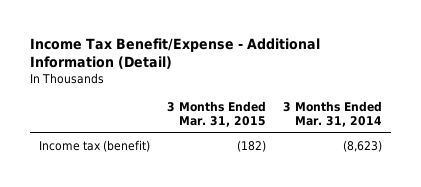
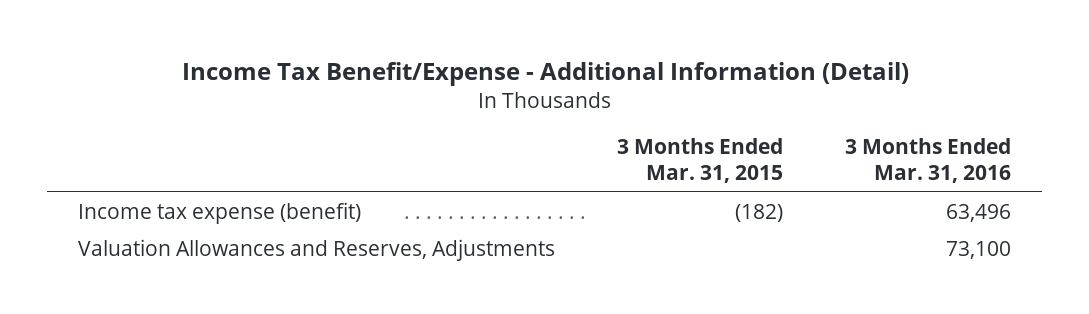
[283,100,383,128] 3 Months Ended Mar. 31, 2014 -> none
none -> [845,138,1012,184] 3 Months Ended Mar. 31, 2016
[38,139,150,152] Income tax (benefit) -> [78,202,362,225] Income tax expense (benefit)
none -> [78,239,556,262] Valuation Allowances and Reserves, Adjustments

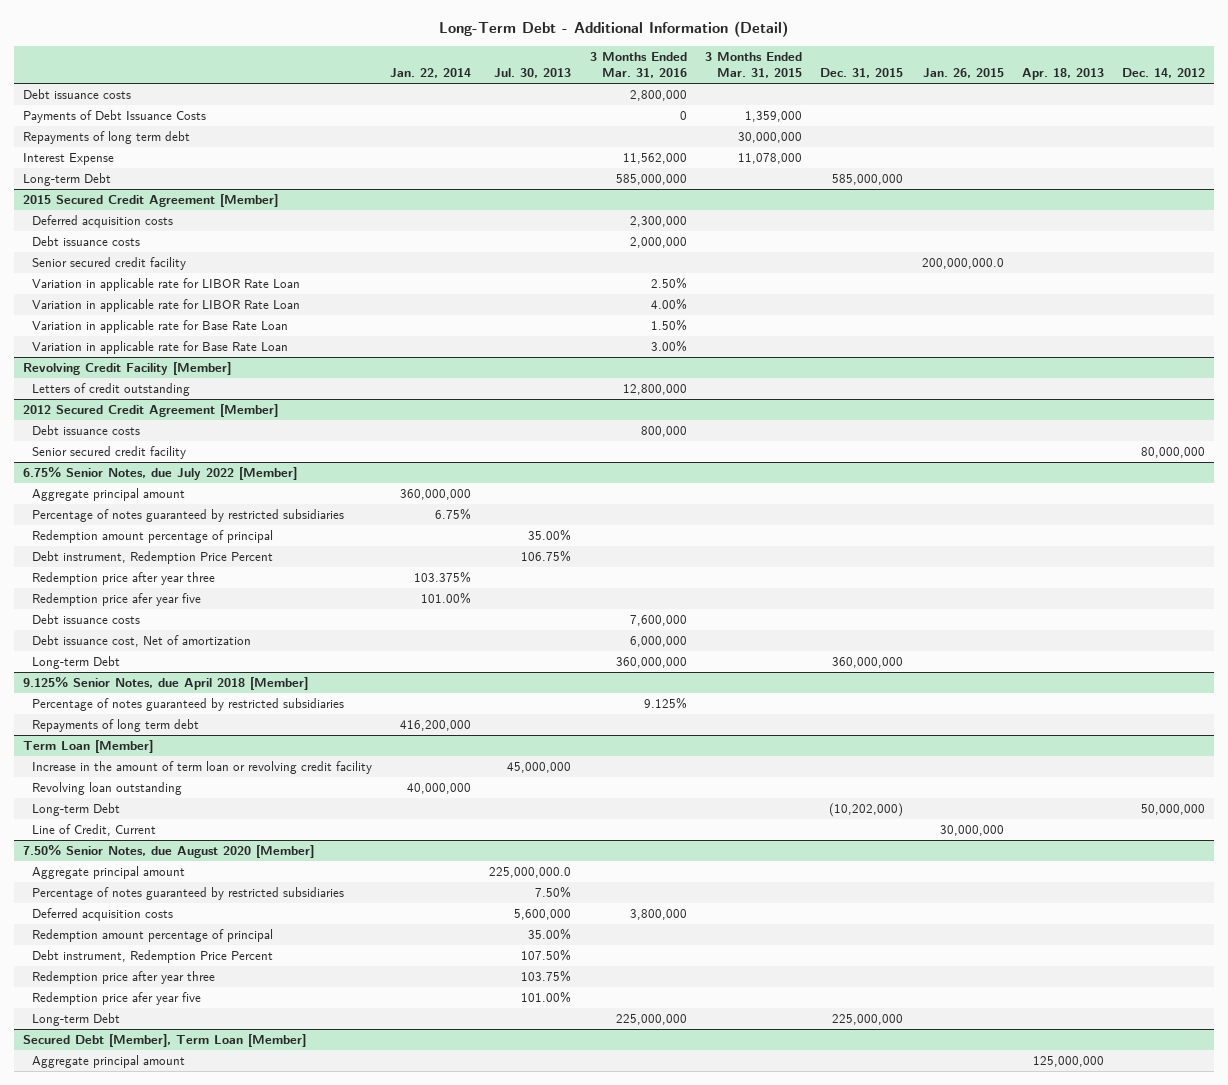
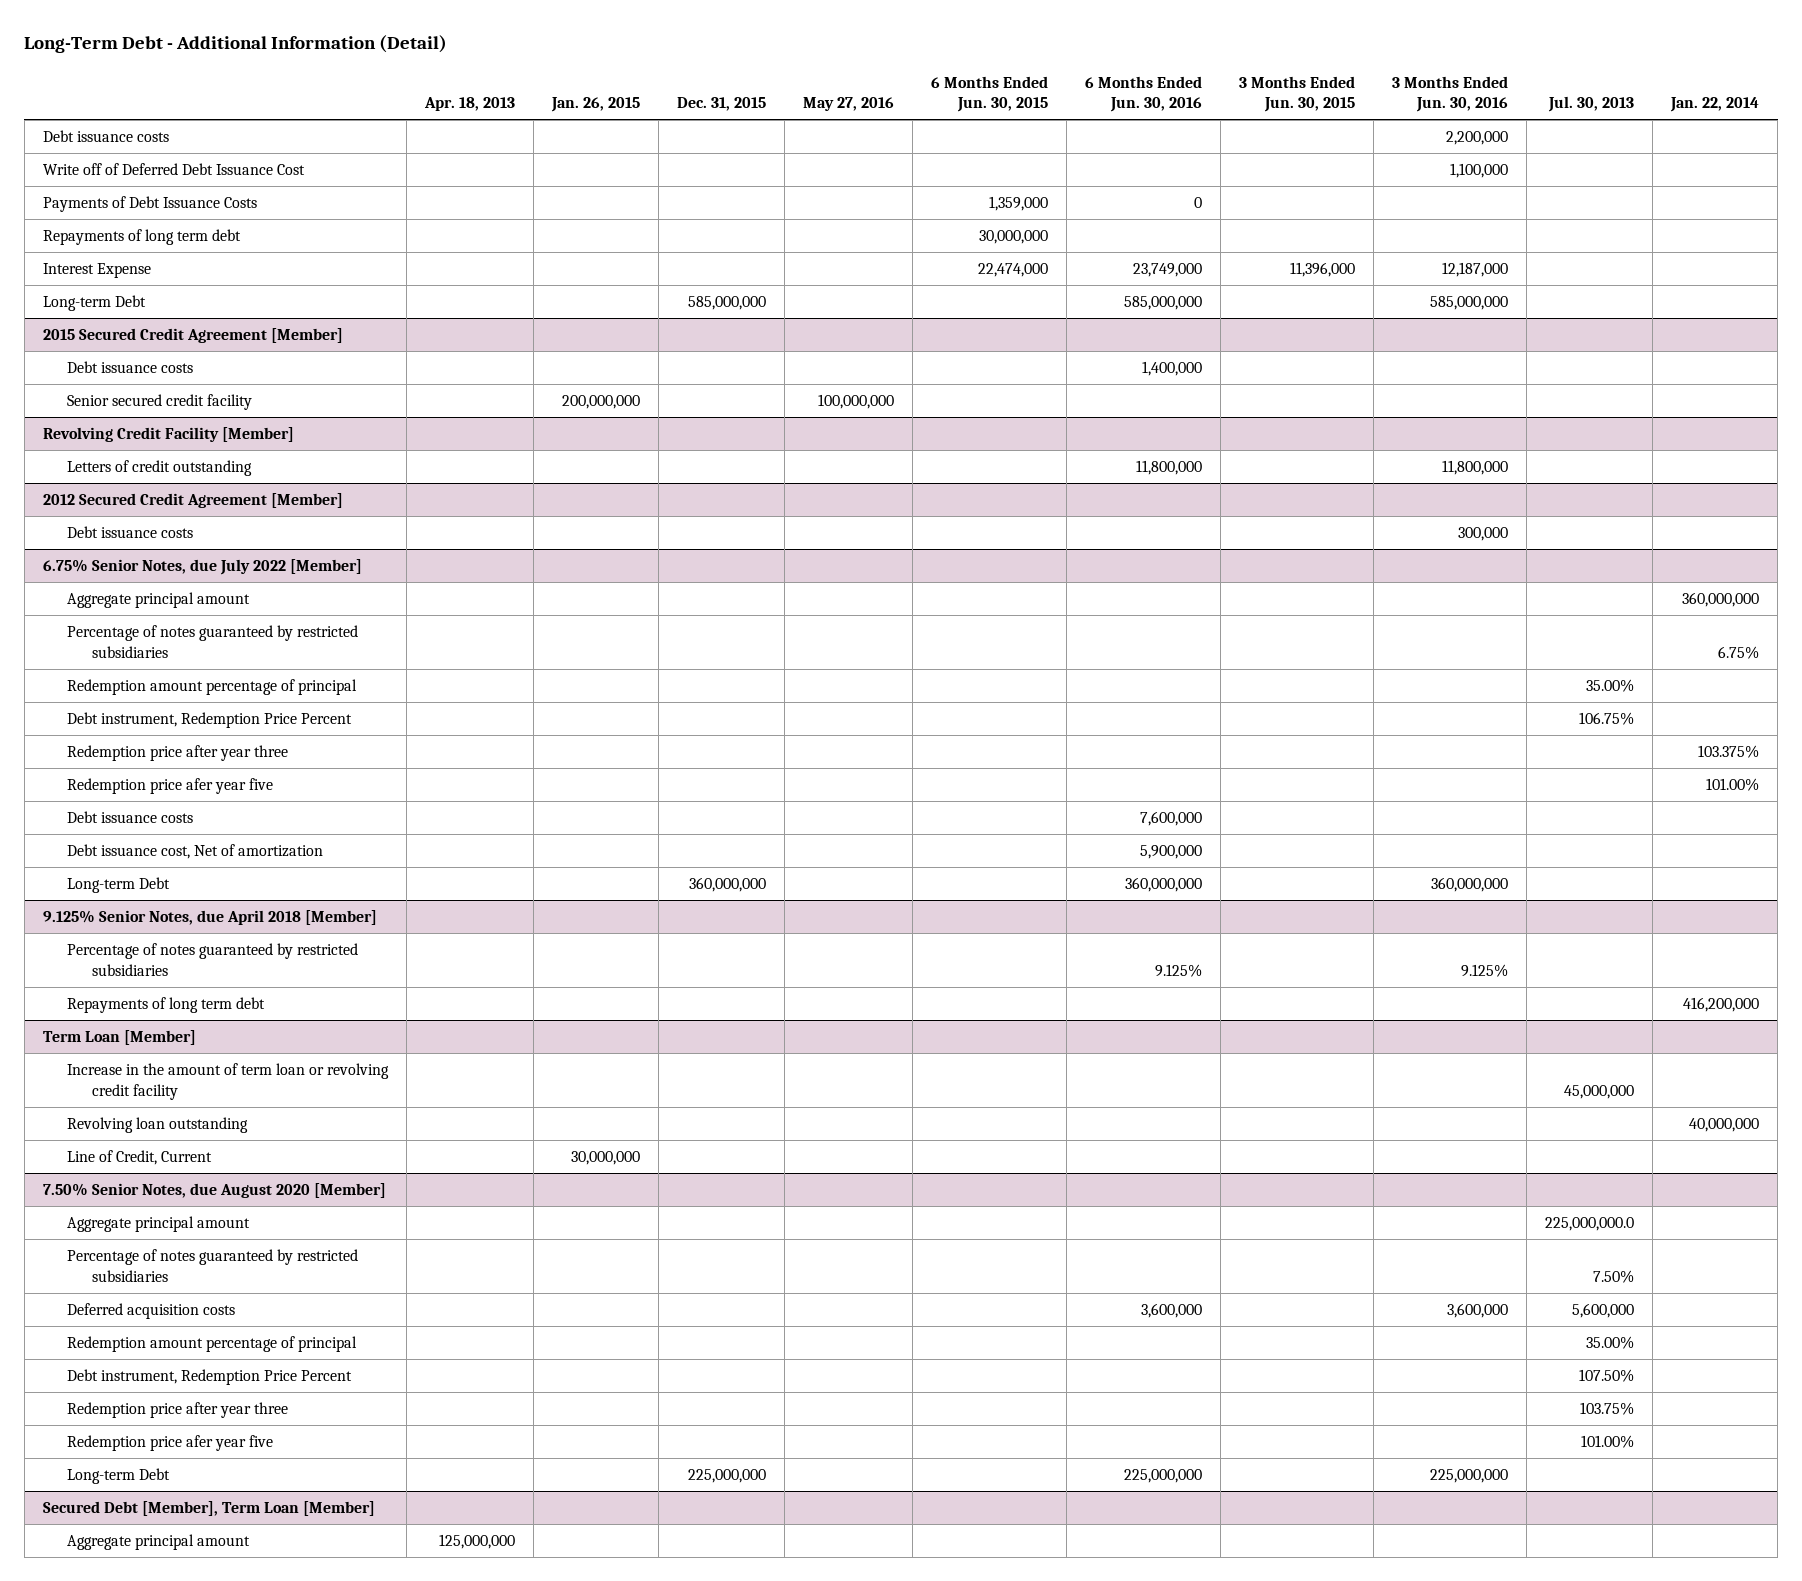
[589,51,687,78] 3 Months Ended Mar. 31, 2016 -> none
[705,51,803,78] 3 Months Ended Mar. 31, 2015 -> none
[1122,67,1206,78] Dec. 14, 2012 -> none
none -> [803,97,895,112] May 27, 2016
none -> [931,75,1049,113] 6 Months Ended Jun. 30, 2015
none -> [1085,75,1203,113] 6 Months Ended Jun. 30, 2016
none -> [1239,75,1356,113] 3 Months Ended Jun. 30, 2015
none -> [1392,75,1509,113] 3 Months Ended Jun. 30, 2016
none -> [42,163,305,176] Write off of Deferred Debt Issuance Cost
[31,215,173,229] Deferred acquisition costs -> none
[31,278,300,292] Variation in applicable rate for LIBOR Rate Loan -> none
[31,299,300,313] Variation in applicable rate for LIBOR Rate Loan -> none
[31,320,288,334] Variation in applicable rate for Base Rate Loan -> none
[31,341,288,355] Variation in applicable rate for Base Rate Loan -> none
[921,258,1004,270] 200,000,000.0 -> [562,395,641,410] 200,000,000
[31,446,186,460] Senior secured credit facility -> none
[31,803,120,817] Long-term Debt -> none

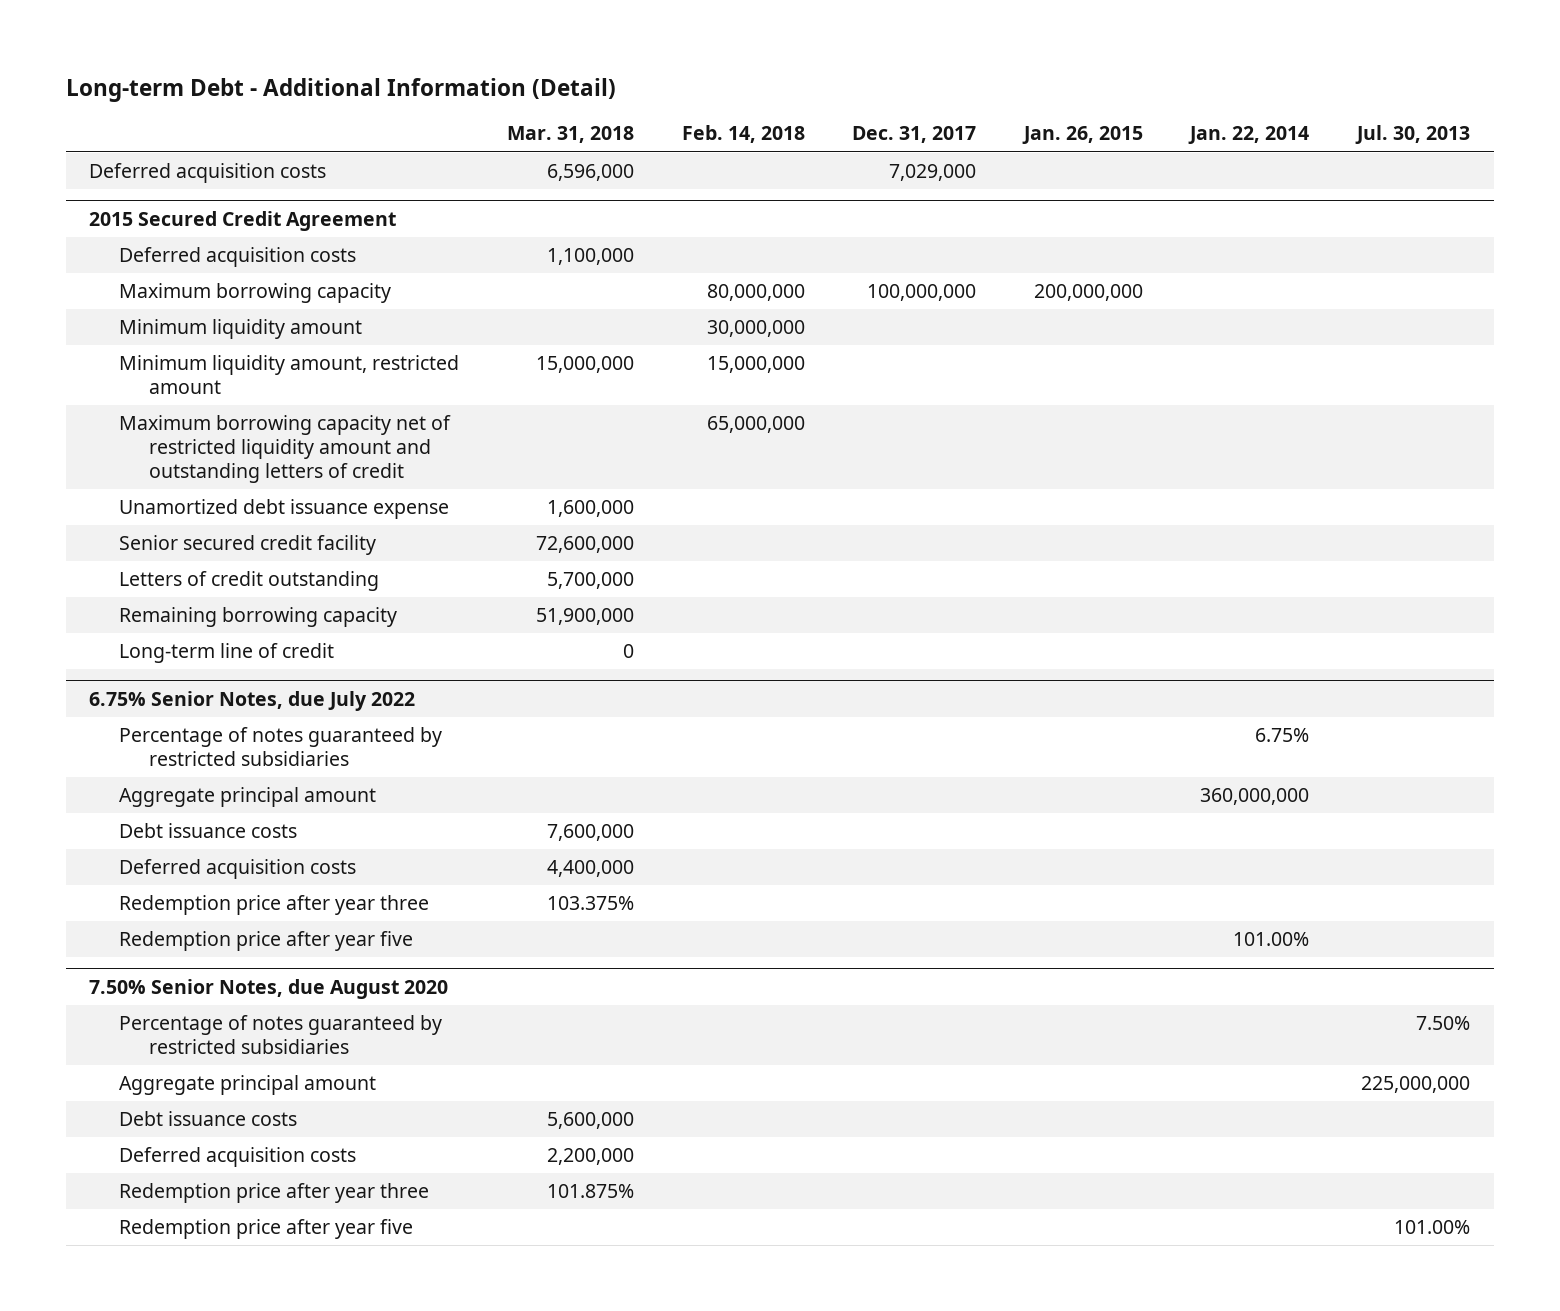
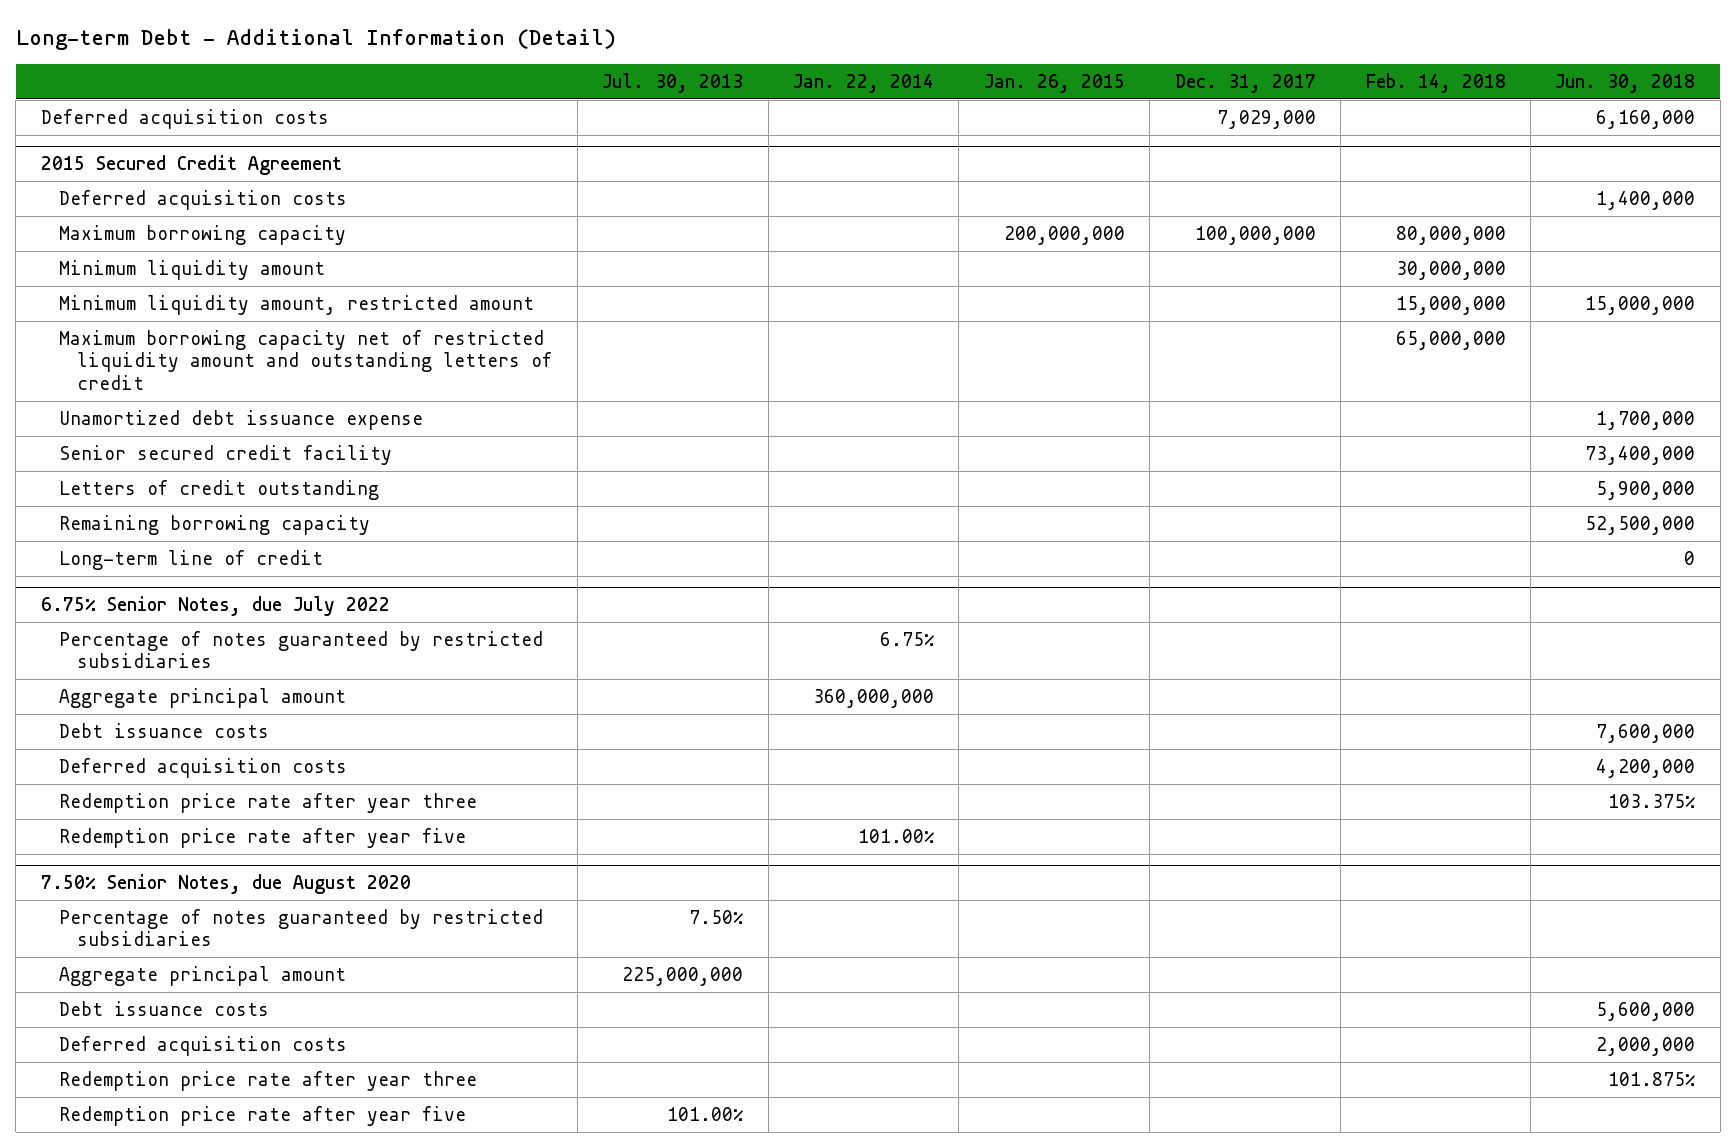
[506,126,634,144] Mar. 31, 2018 -> none
none -> [1555,73,1696,93] Jun. 30, 2018
[119,895,430,916] Redemption price after year three -> [59,793,478,814] Redemption price rate after year three
[119,931,414,952] Redemption price after year five -> [59,828,467,849] Redemption price rate after year five
[119,1183,430,1204] Redemption price after year three -> [59,1071,478,1092] Redemption price rate after year three
[119,1219,414,1240] Redemption price after year five -> [59,1106,467,1127] Redemption price rate after year five

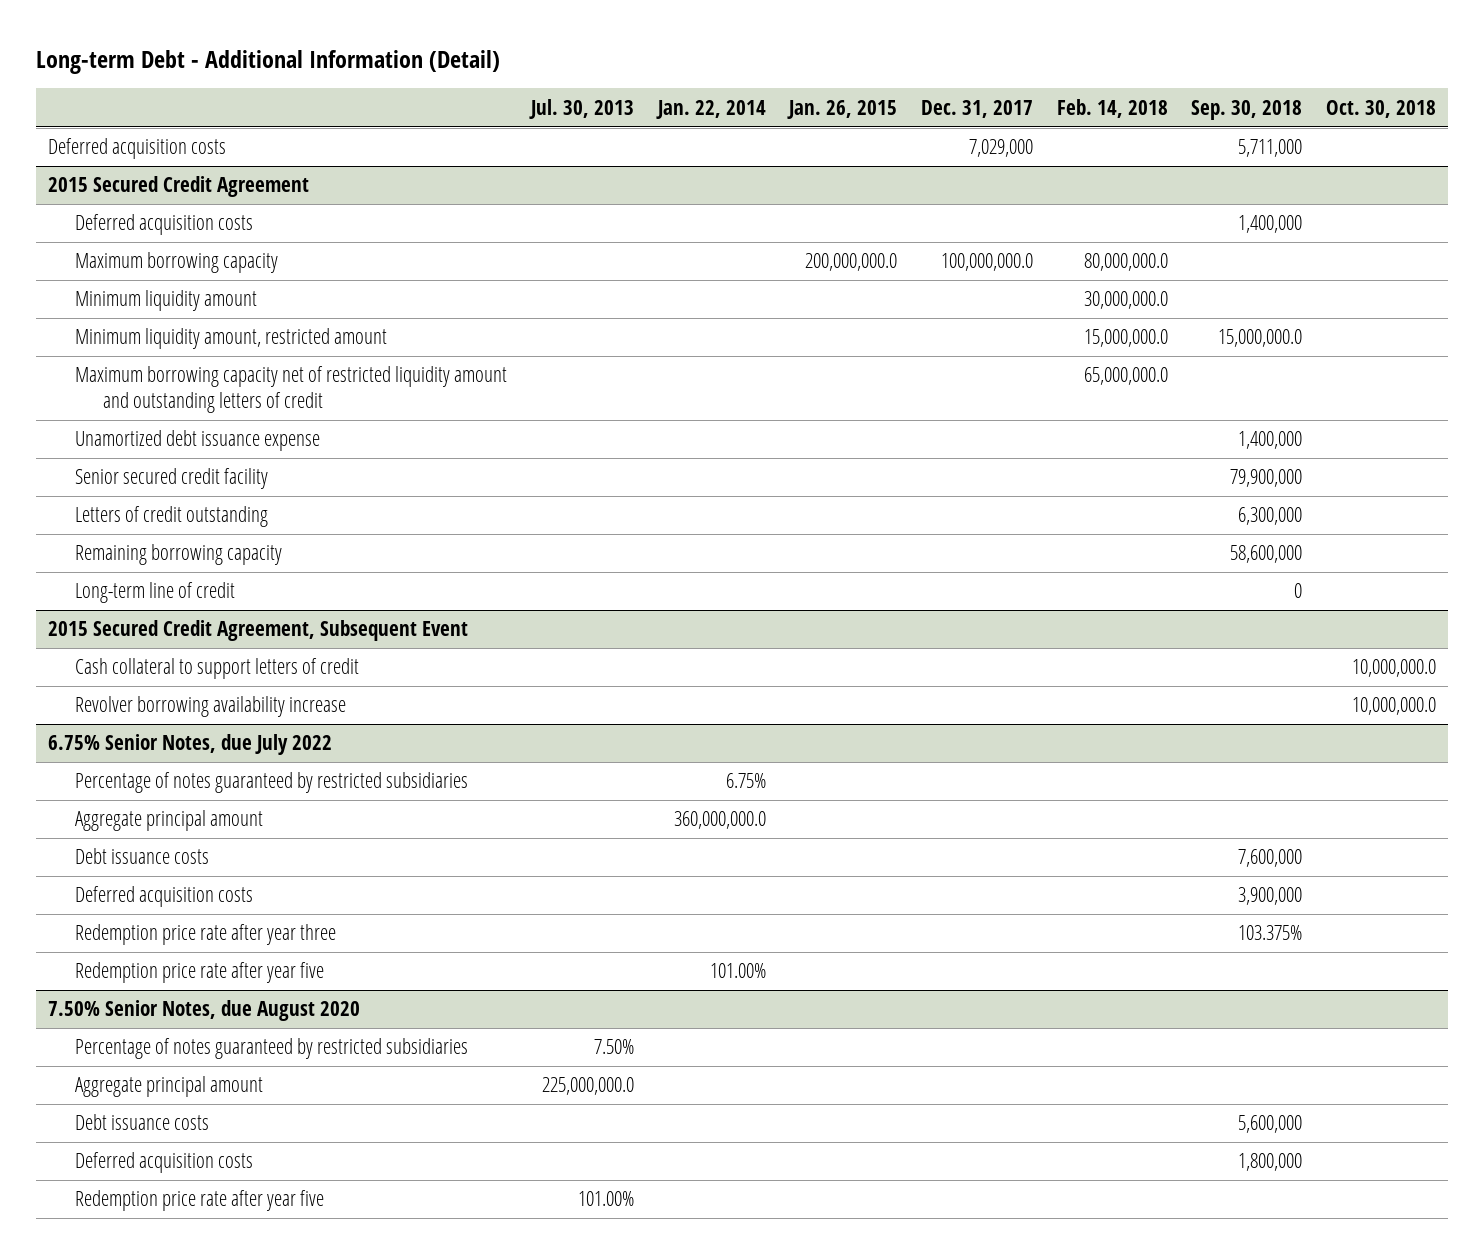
[1555,73,1696,93] Jun. 30, 2018 -> none
none -> [1191,99,1303,120] Sep. 30, 2018
none -> [1325,99,1436,118] Oct. 30, 2018
[1003,226,1125,246] 200,000,000 -> [805,253,898,272] 200,000,000.0
[1194,226,1316,246] 100,000,000 -> [941,253,1034,272] 100,000,000.0
[1395,226,1506,246] 80,000,000 -> [1083,253,1168,272] 80,000,000.0
[1395,261,1506,281] 30,000,000 -> [1083,291,1168,310] 30,000,000.0
[1395,296,1506,316] 15,000,000 -> [1083,329,1168,348] 15,000,000.0
[1395,331,1506,351] 65,000,000 -> [1083,367,1168,386] 65,000,000.0
none -> [48,620,469,642] 2015 Secured Credit Agreement, Subsequent Event
none -> [75,658,360,680] Cash collateral to support letters of credit
none -> [75,696,347,718] Revolver borrowing availability increase
[813,689,935,709] 360,000,000 -> [673,811,766,830] 360,000,000.0
[622,967,744,987] 225,000,000 -> [542,1077,635,1096] 225,000,000.0
[59,1071,478,1092] Redemption price rate after year three -> none

